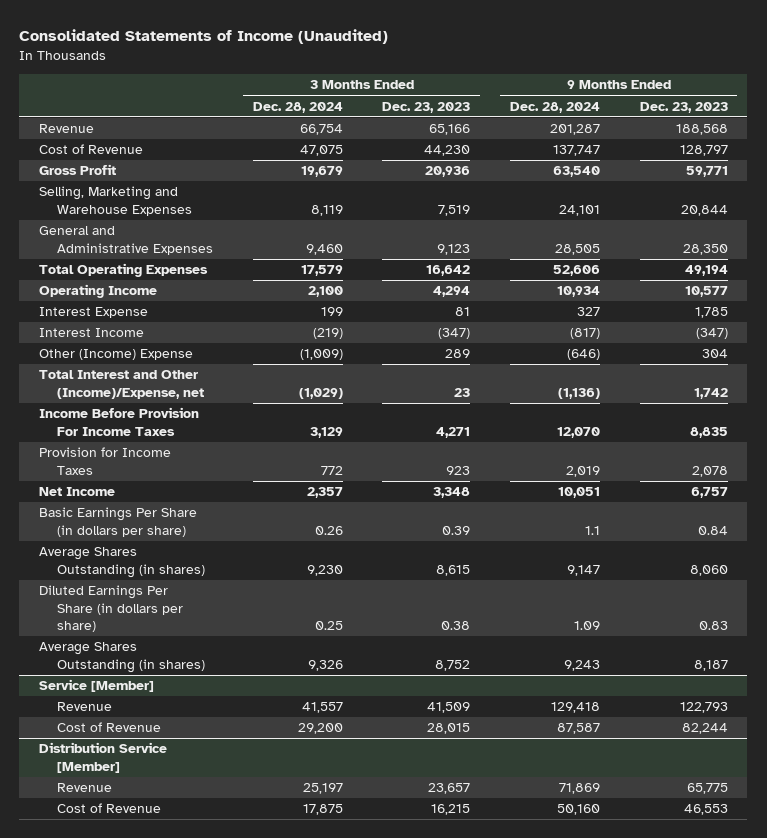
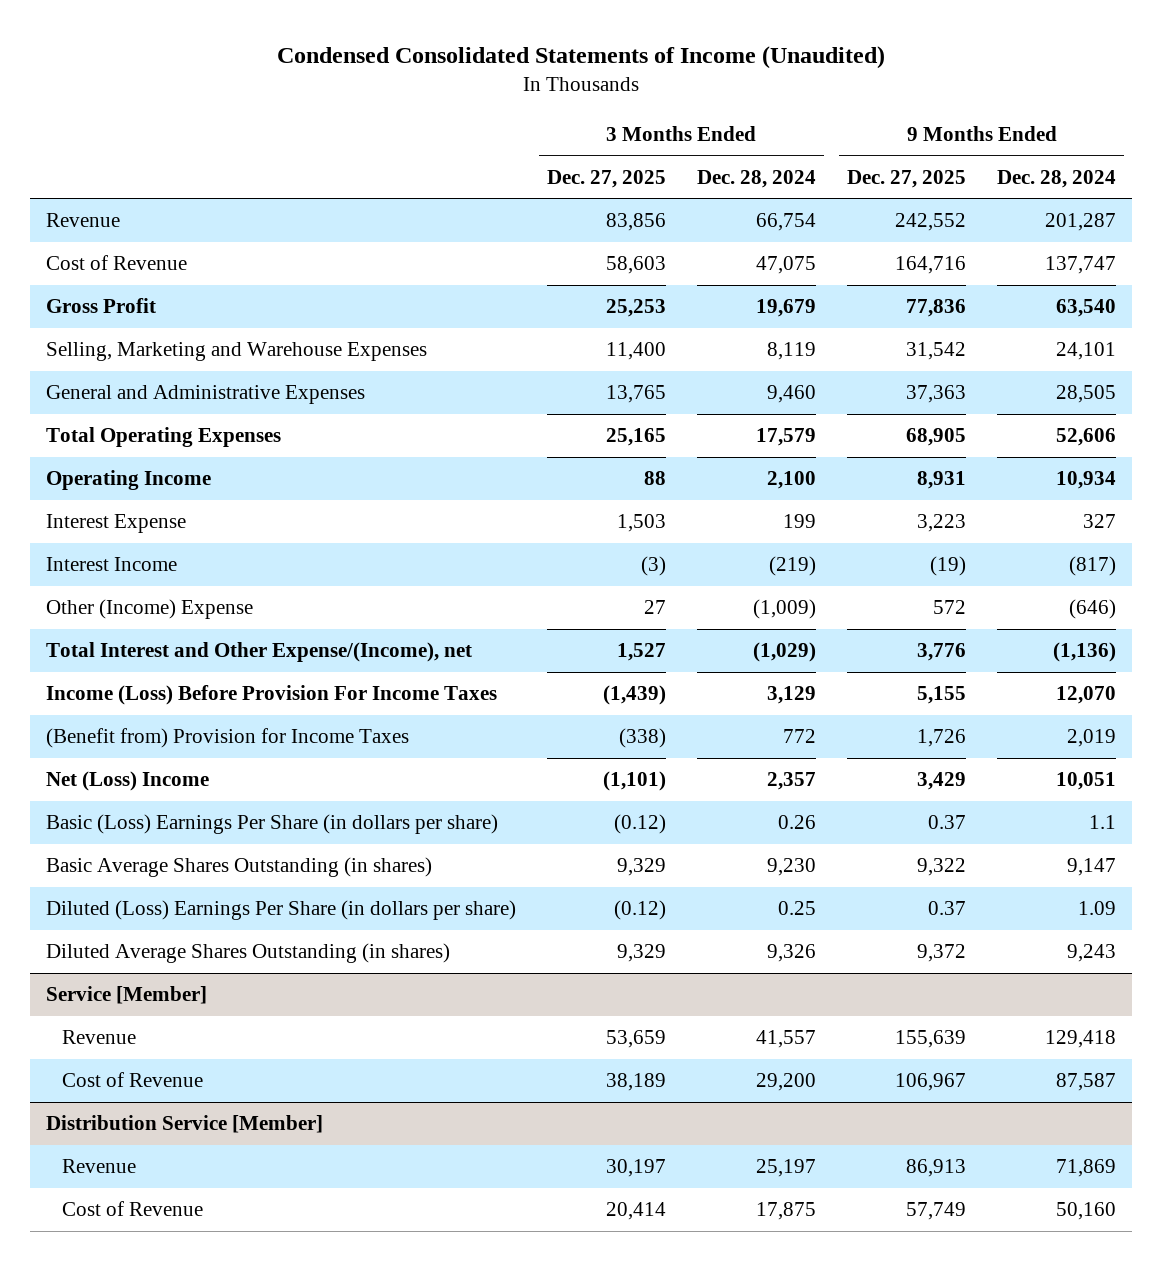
[19,29,389,45] Consolidated Statements of Income (Unaudited) -> [277,45,886,69] Condensed Consolidated Statements of Income (Unaudited)
[382,101,471,113] Dec. 23, 2023 -> none
[639,101,728,113] Dec. 23, 2023 -> none
none -> [546,169,666,188] Dec. 27, 2025
none -> [847,169,967,188] Dec. 27, 2025
[39,370,205,399] Total Interest and Other (Income)/Expense, net -> [45,642,472,663] Total Interest and Other Expense/(Income), net
[39,407,200,436] Income Before Provision For Income Taxes -> [45,685,497,706] Income (Loss) Before Provision For Income Taxes
[39,447,172,475] Provision for Income Taxes -> [45,728,409,749] (Benefit from) Provision for Income Taxes
[39,487,116,497] Net Income -> [45,771,209,792] Net (Loss) Income
[39,507,198,537] Basic Earnings Per Share (in dollars per share) -> [45,814,498,835] Basic (Loss) Earnings Per Share (in dollars per share)
[39,547,206,578] Average Shares Outstanding (in shares) -> [45,857,432,878] Basic Average Shares Outstanding (in shares)
[39,585,184,633] Diluted Earnings Per Share (in dollars per share) -> [45,900,516,921] Diluted (Loss) Earnings Per Share (in dollars per share)
[39,642,206,673] Average Shares Outstanding (in shares) -> [45,943,450,964] Diluted Average Shares Outstanding (in shares)

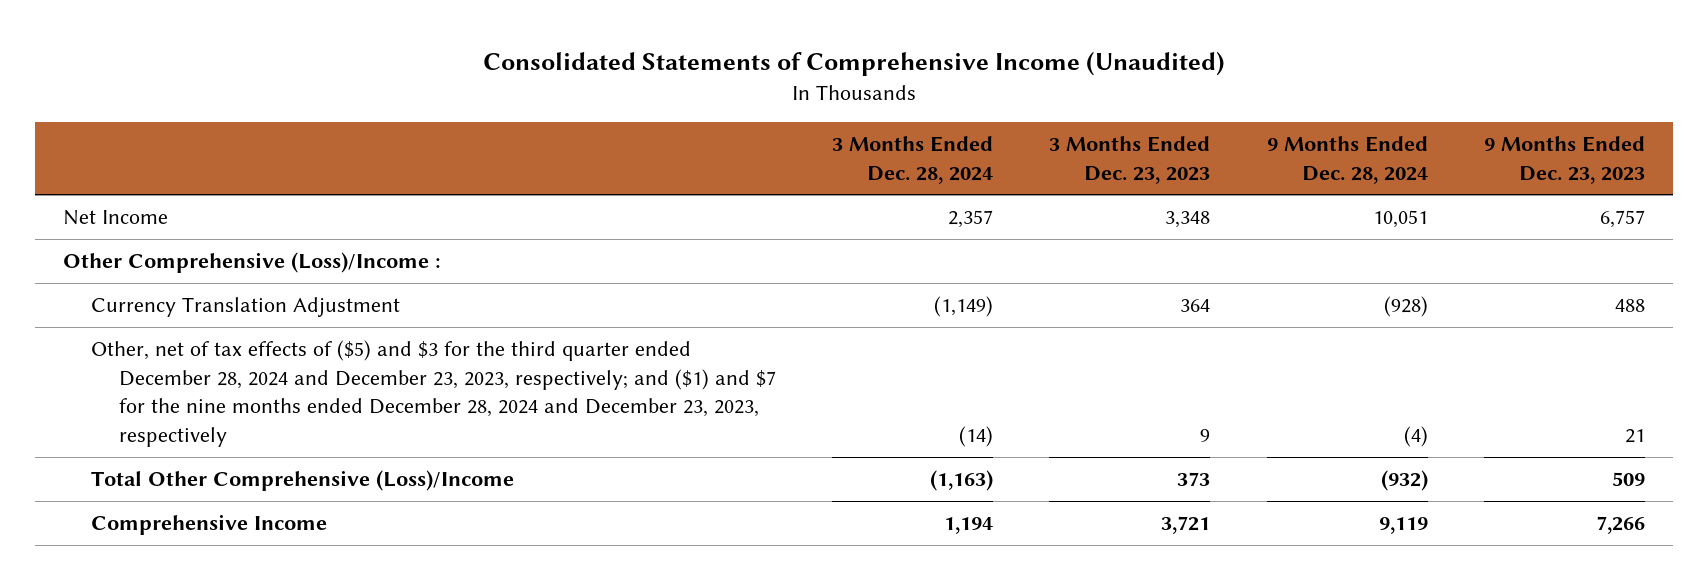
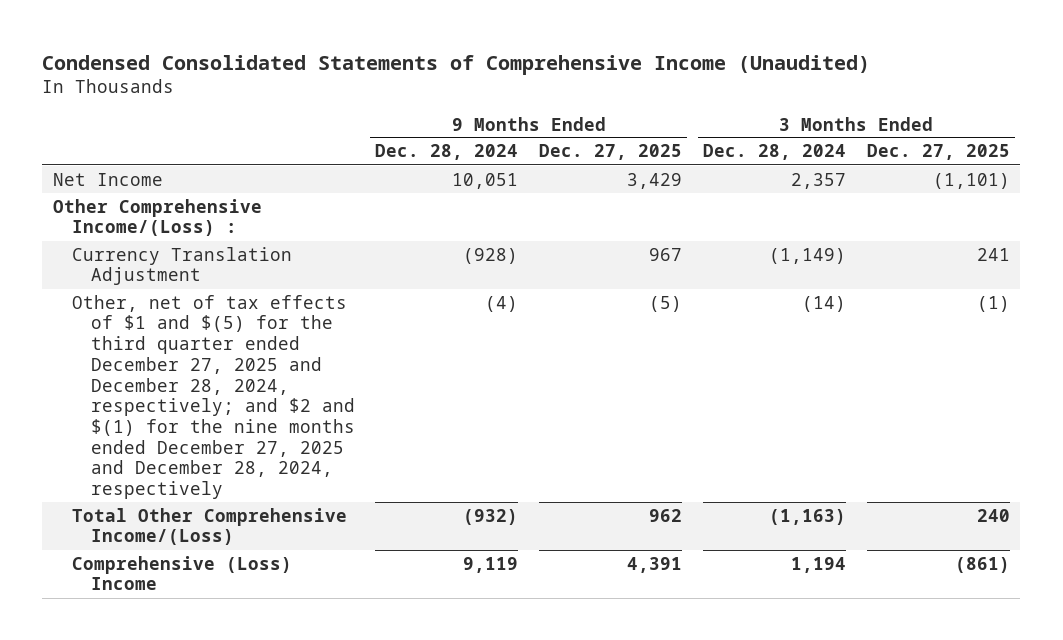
[483,50,1226,76] Consolidated Statements of Comprehensive Income (Unaudited) -> [42,54,871,75] Condensed Consolidated Statements of Comprehensive Income (Unaudited)
[1049,135,1211,184] 3 Months Ended Dec. 23, 2023 -> none
[1483,135,1645,184] 9 Months Ended Dec. 23, 2023 -> none
none -> [539,144,683,161] Dec. 27, 2025
none -> [866,144,1010,161] Dec. 27, 2025
[63,252,442,274] Other Comprehensive (Loss)/Income : -> [52,198,262,237] Other Comprehensive Income/(Loss) :
[91,340,776,448] Other, net of tax effects of ($5) and $3 for the third quarter ended December 28, 2024 and December 23, 2023, respectively; and ($1) and $7 for the nine months ended December 28, 2024 and December 23, 2023, respectively -> [71,294,355,500] Other, net of tax effects of $1 and $(5) for the third quarter ended December 27, 2025 and December 28, 2024, respectively; and $2 and $(1) for the nine months ended December 27, 2025 and December 28, 2024, respectively
[91,470,515,492] Total Other Comprehensive (Loss)/Income -> [71,507,347,546] Total Other Comprehensive Income/(Loss)
[91,514,328,536] Comprehensive Income -> [71,555,292,591] Comprehensive (Loss) Income

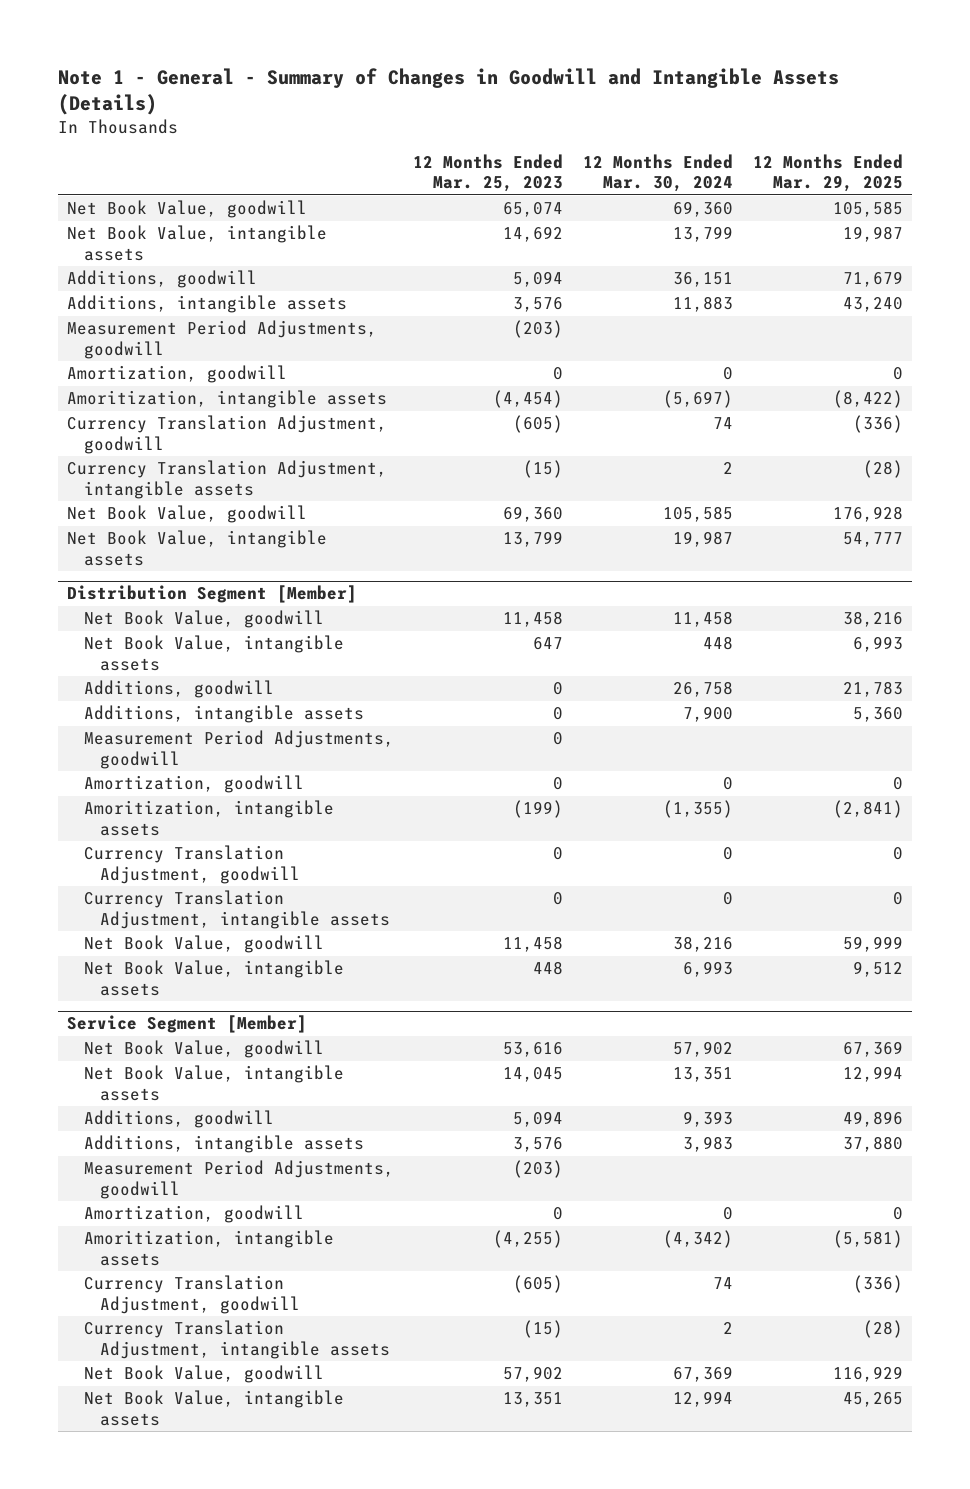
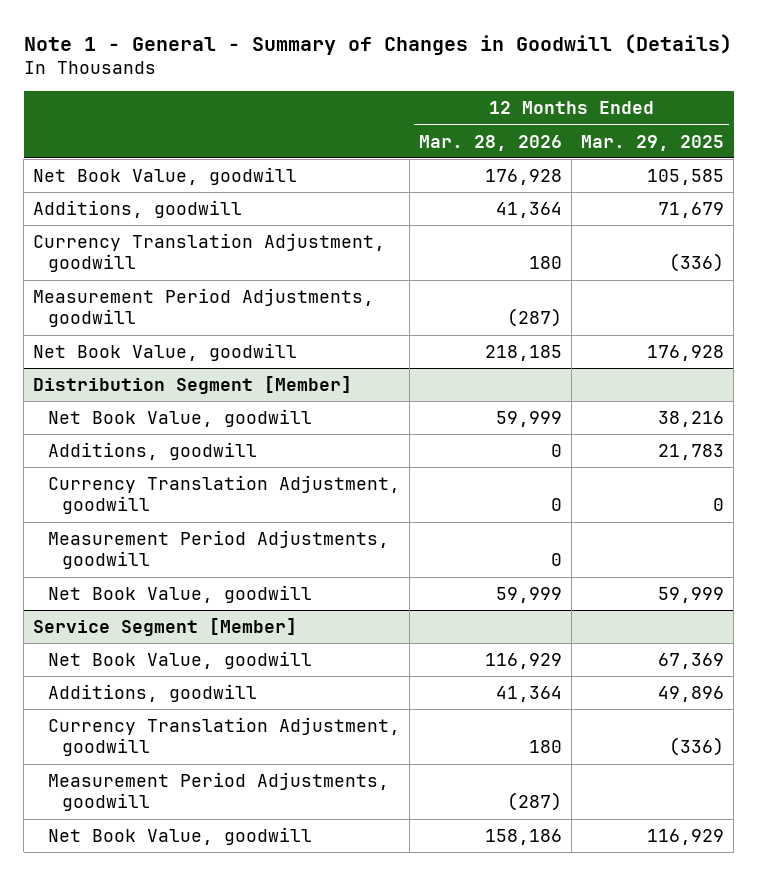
[57,67,839,115] Note 1 - General - Summary of Changes in Goodwill and Intangible Assets (Details) -> [23,33,732,55] Note 1 - General - Summary of Changes in Goodwill (Details)
[413,153,564,193] 12 Months Ended Mar. 25, 2023 -> none
[582,153,733,193] 12 Months Ended Mar. 30, 2024 -> none
none -> [419,134,563,151] Mar. 28, 2026
[67,225,328,261] Net Book Value, intangible assets -> none
[67,295,348,314] Additions, intangible assets -> none
[67,365,288,384] Amortization, goodwill -> none
[67,390,388,409] Amoritization, intangible assets -> none
[67,460,388,499] Currency Translation Adjustment, intangible assets -> none
[67,320,378,359] Measurement Period Adjustments, goodwill -> [33,287,375,328] Measurement Period Adjustments, goodwill
[67,530,328,566] Net Book Value, intangible assets -> none
[83,635,344,671] Net Book Value, intangible assets -> none
[83,705,364,724] Additions, intangible assets -> none
[83,775,304,794] Amortization, goodwill -> none
[83,800,334,836] Amoritization, intangible assets -> none
[83,890,390,929] Currency Translation Adjustment, intangible assets -> none
[83,730,394,769] Measurement Period Adjustments, goodwill -> [47,529,389,570] Measurement Period Adjustments, goodwill
[83,960,344,996] Net Book Value, intangible assets -> none
[83,1065,344,1101] Net Book Value, intangible assets -> none
[83,1135,364,1154] Additions, intangible assets -> none
[83,1205,304,1224] Amortization, goodwill -> none
[83,1230,334,1266] Amoritization, intangible assets -> none
[83,1320,390,1359] Currency Translation Adjustment, intangible assets -> none
[83,1160,394,1199] Measurement Period Adjustments, goodwill -> [47,771,389,812] Measurement Period Adjustments, goodwill
[83,1390,344,1426] Net Book Value, intangible assets -> none

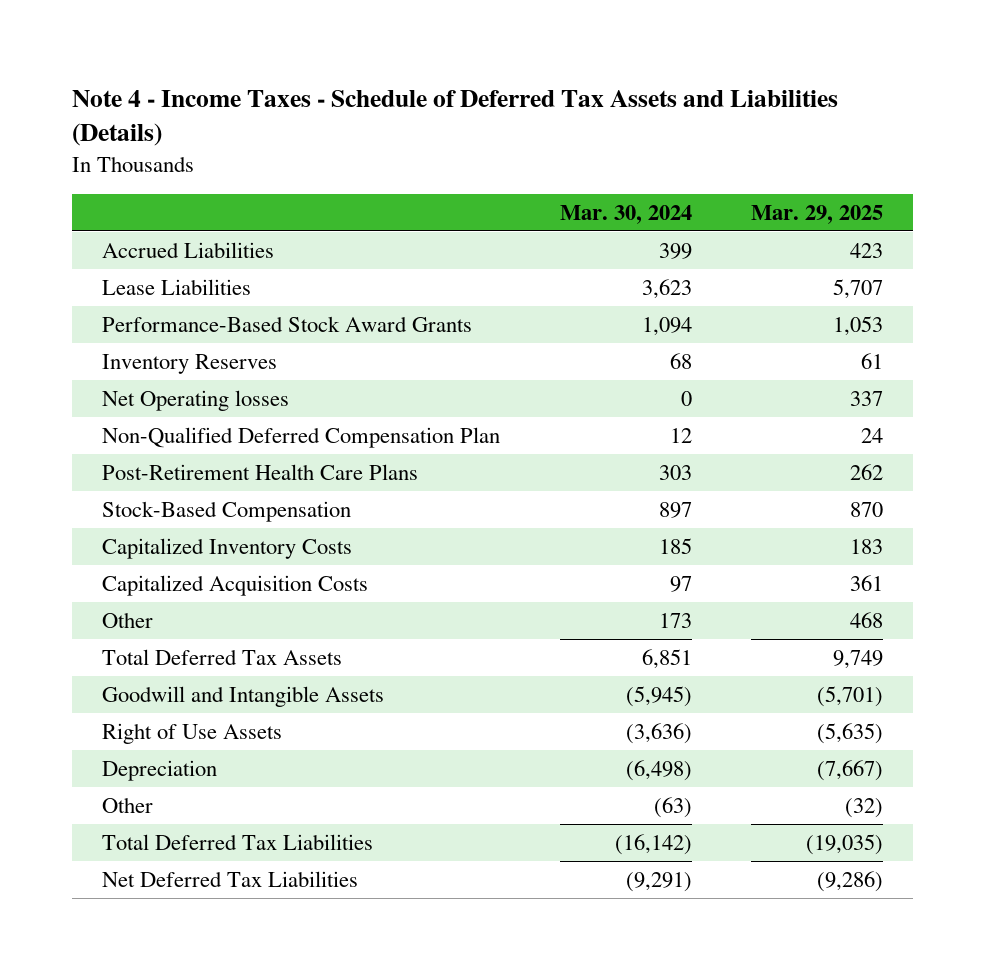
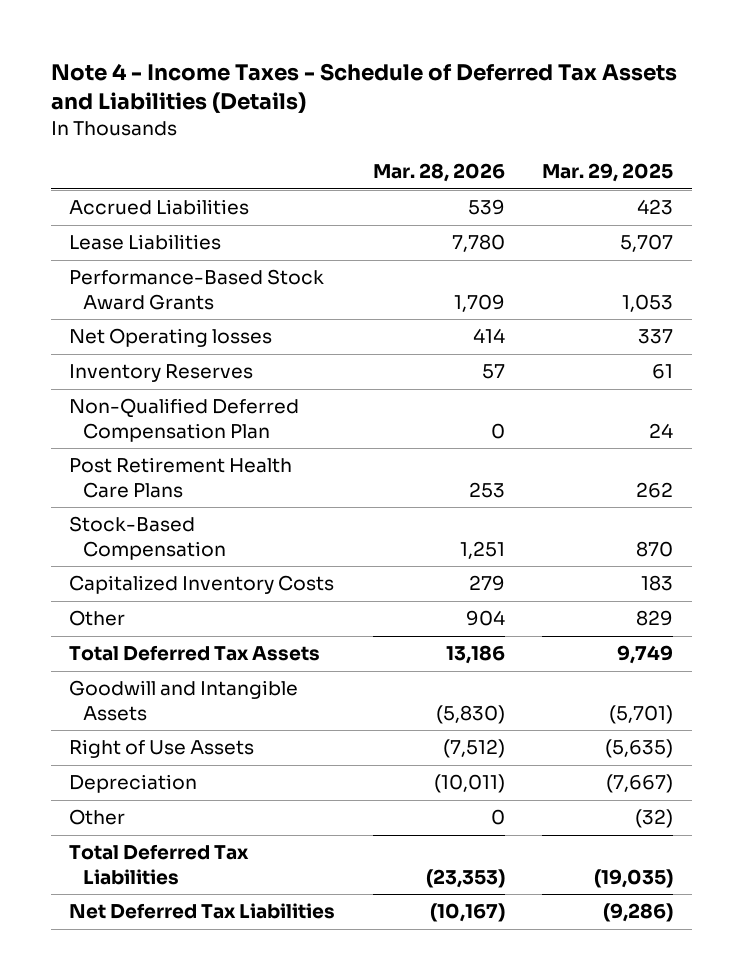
[559,204,692,224] Mar. 30, 2024 -> none
none -> [372,162,505,182] Mar. 28, 2026
[101,353,277,374] Inventory Reserves -> [69,364,254,383] Inventory Reserves
[101,463,418,480] Post-Retirement Health Care Plans -> [69,457,293,498] Post Retirement Health Care Plans
[101,574,368,596] Capitalized Acquisition Costs -> none
[850,611,884,628] 468 -> [636,610,674,627] 829

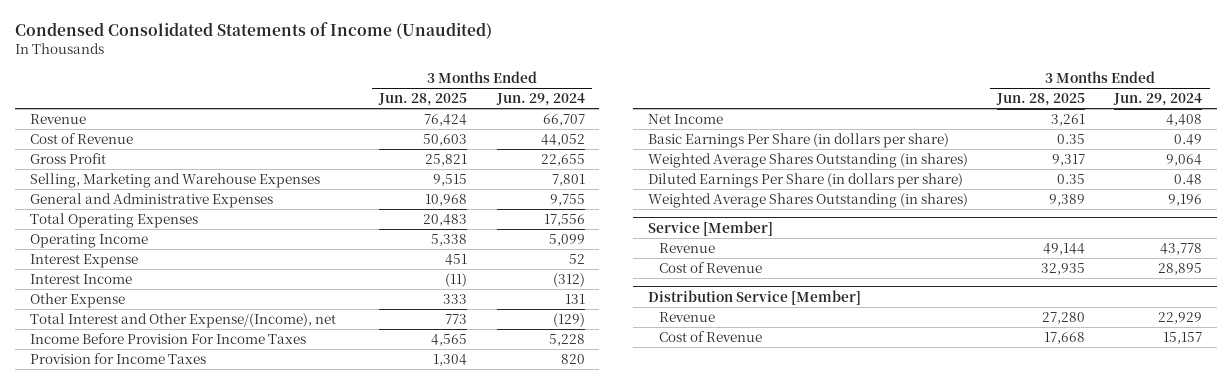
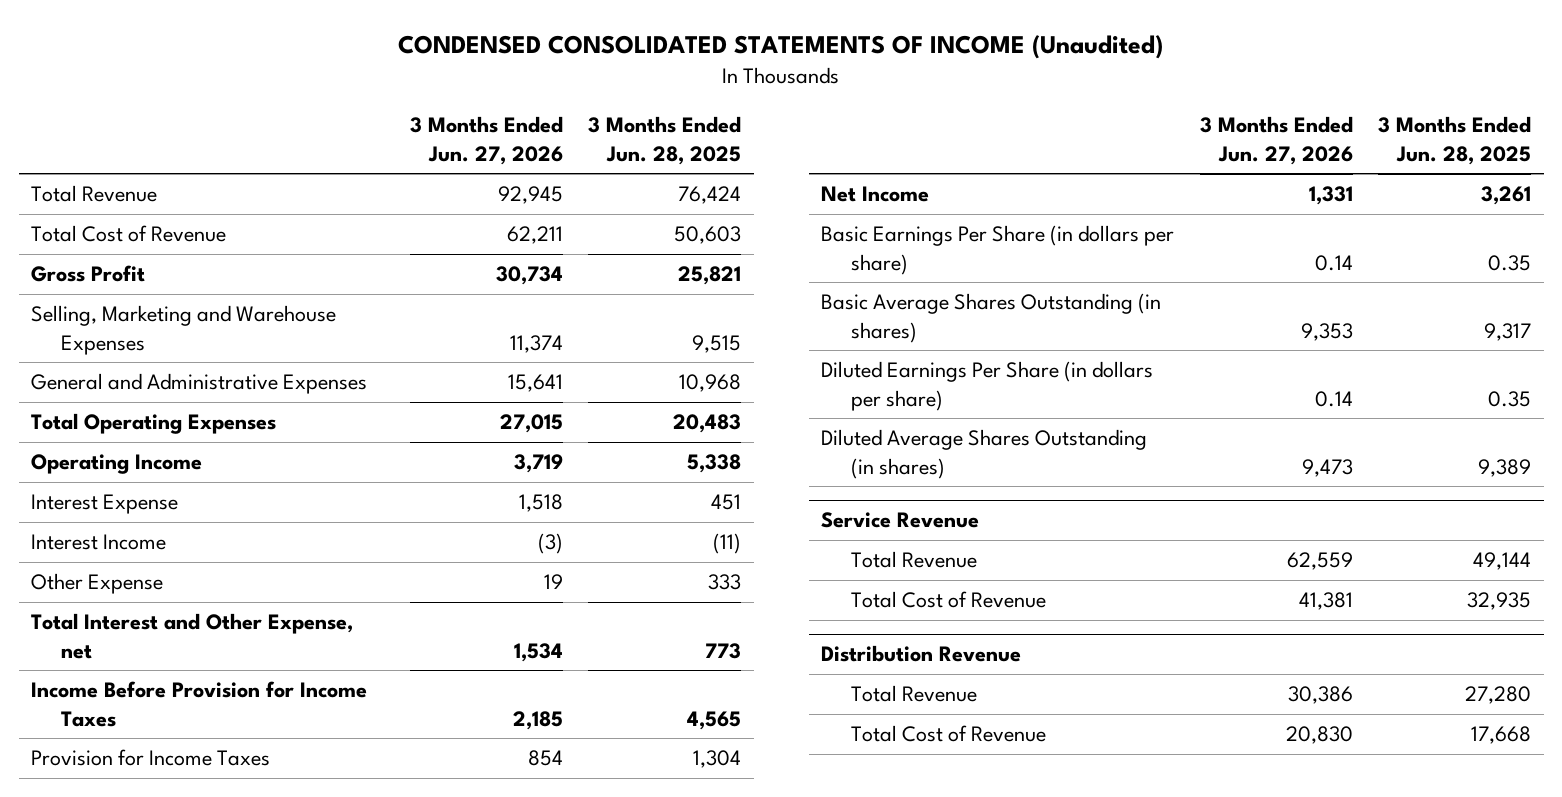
[15,22,493,40] Condensed Consolidated Statements of Income (Unaudited) -> [398,35,1164,60] CONDENSED CONSOLIDATED STATEMENTS OF INCOME (Unaudited)
[495,93,585,107] Jun. 29, 2024 -> none
none -> [409,116,563,165] 3 Months Ended Jun. 27, 2026
[29,114,86,125] Revenue -> [31,185,158,203] Total Revenue
[29,133,133,145] Cost of Revenue -> [31,225,227,243] Total Cost of Revenue
[29,313,336,329] Total Interest and Other Expense/(Income), net -> [31,613,354,659] Total Interest and Other Expense, net
[29,333,306,345] Income Before Provision For Income Taxes -> [31,681,368,727] Income Before Provision for Income Taxes
[647,153,968,169] Weighted Average Shares Outstanding (in shares) -> [821,293,1162,343] Basic Average Shares Outstanding (in shares)
[647,193,968,209] Weighted Average Shares Outstanding (in shares) -> [821,429,1148,479] Diluted Average Shares Outstanding (in shares)
[647,220,773,236] Service [Member] -> [821,512,980,529] Service Revenue
[659,243,716,254] Revenue -> [851,551,978,569] Total Revenue
[659,262,763,274] Cost of Revenue -> [851,591,1047,609] Total Cost of Revenue
[647,289,861,305] Distribution Service [Member] -> [821,645,1022,663] Distribution Revenue
[659,312,716,323] Revenue -> [851,685,978,703] Total Revenue
[659,331,763,343] Cost of Revenue -> [851,725,1047,743] Total Cost of Revenue

